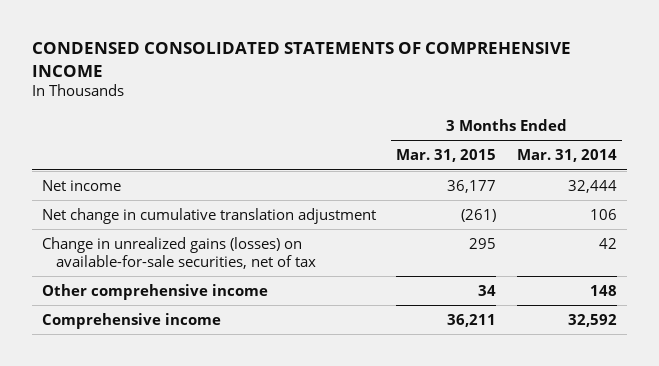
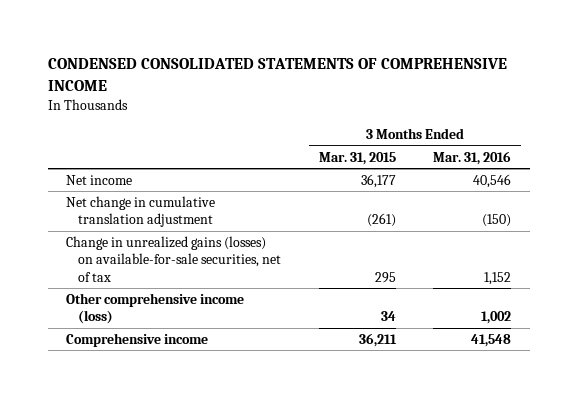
[516,149,617,163] Mar. 31, 2014 -> none
none -> [433,150,512,165] Mar. 31, 2016
[41,283,268,300] Other comprehensive income -> [66,292,245,325] Other comprehensive income (loss)

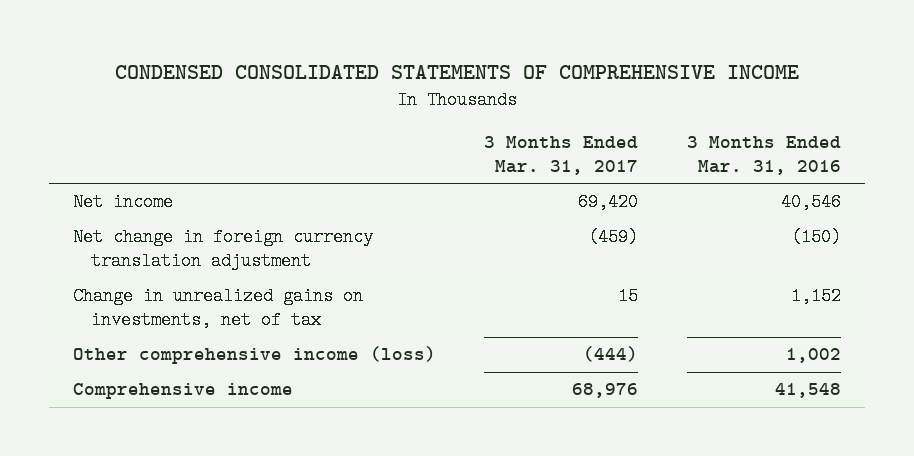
[318,151,396,165] Mar. 31, 2015 -> none
none -> [484,135,639,175] 3 Months Ended Mar. 31, 2017
[66,195,216,228] Net change in cumulative translation adjustment -> [72,228,373,271] Net change in foreign currency translation adjustment
[66,235,282,282] Change in unrealized gains (losses) on available-for-sale securities, net of tax -> [72,287,363,330] Change in unrealized gains on investments, net of tax

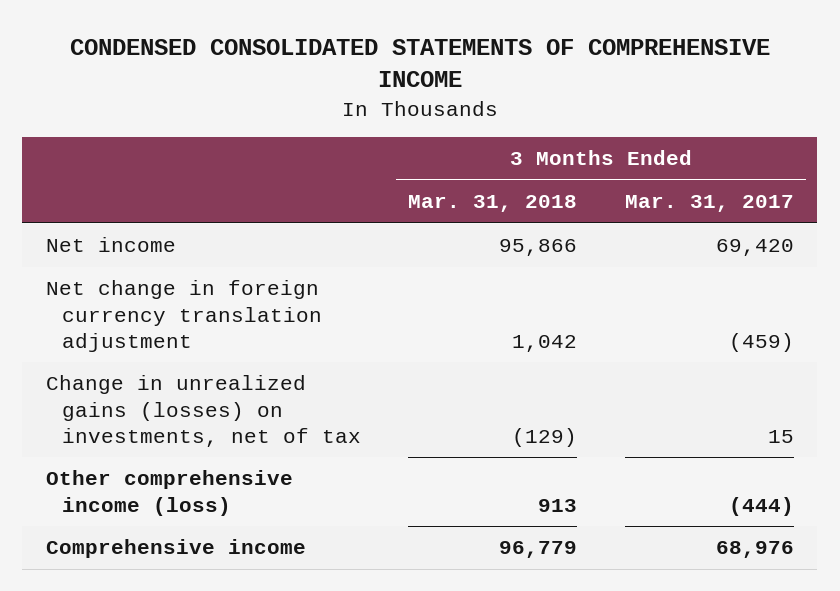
[686,135,841,175] 3 Months Ended Mar. 31, 2016 -> none
none -> [408,194,578,212] Mar. 31, 2018
[72,287,363,330] Change in unrealized gains on investments, net of tax -> [45,375,361,447] Change in unrealized gains (losses) on investments, net of tax

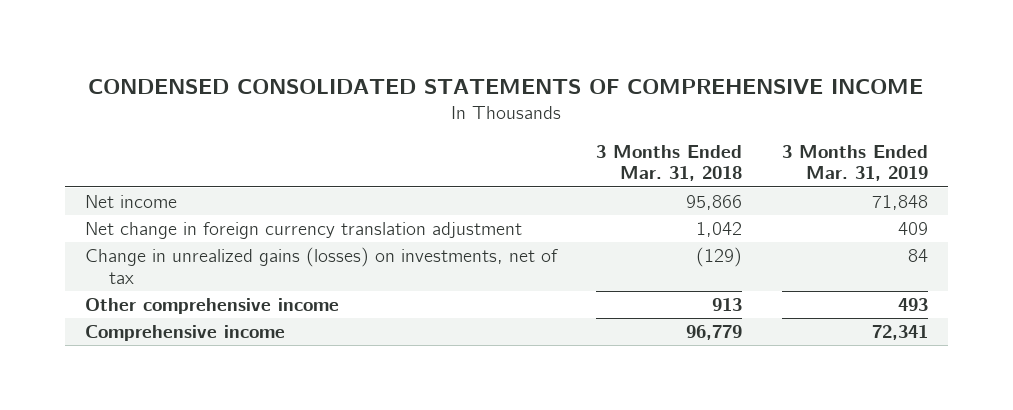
[624,194,794,212] Mar. 31, 2017 -> none
none -> [782,144,929,182] 3 Months Ended Mar. 31, 2019
[45,470,293,516] Other comprehensive income (loss) -> [84,298,339,315] Other comprehensive income

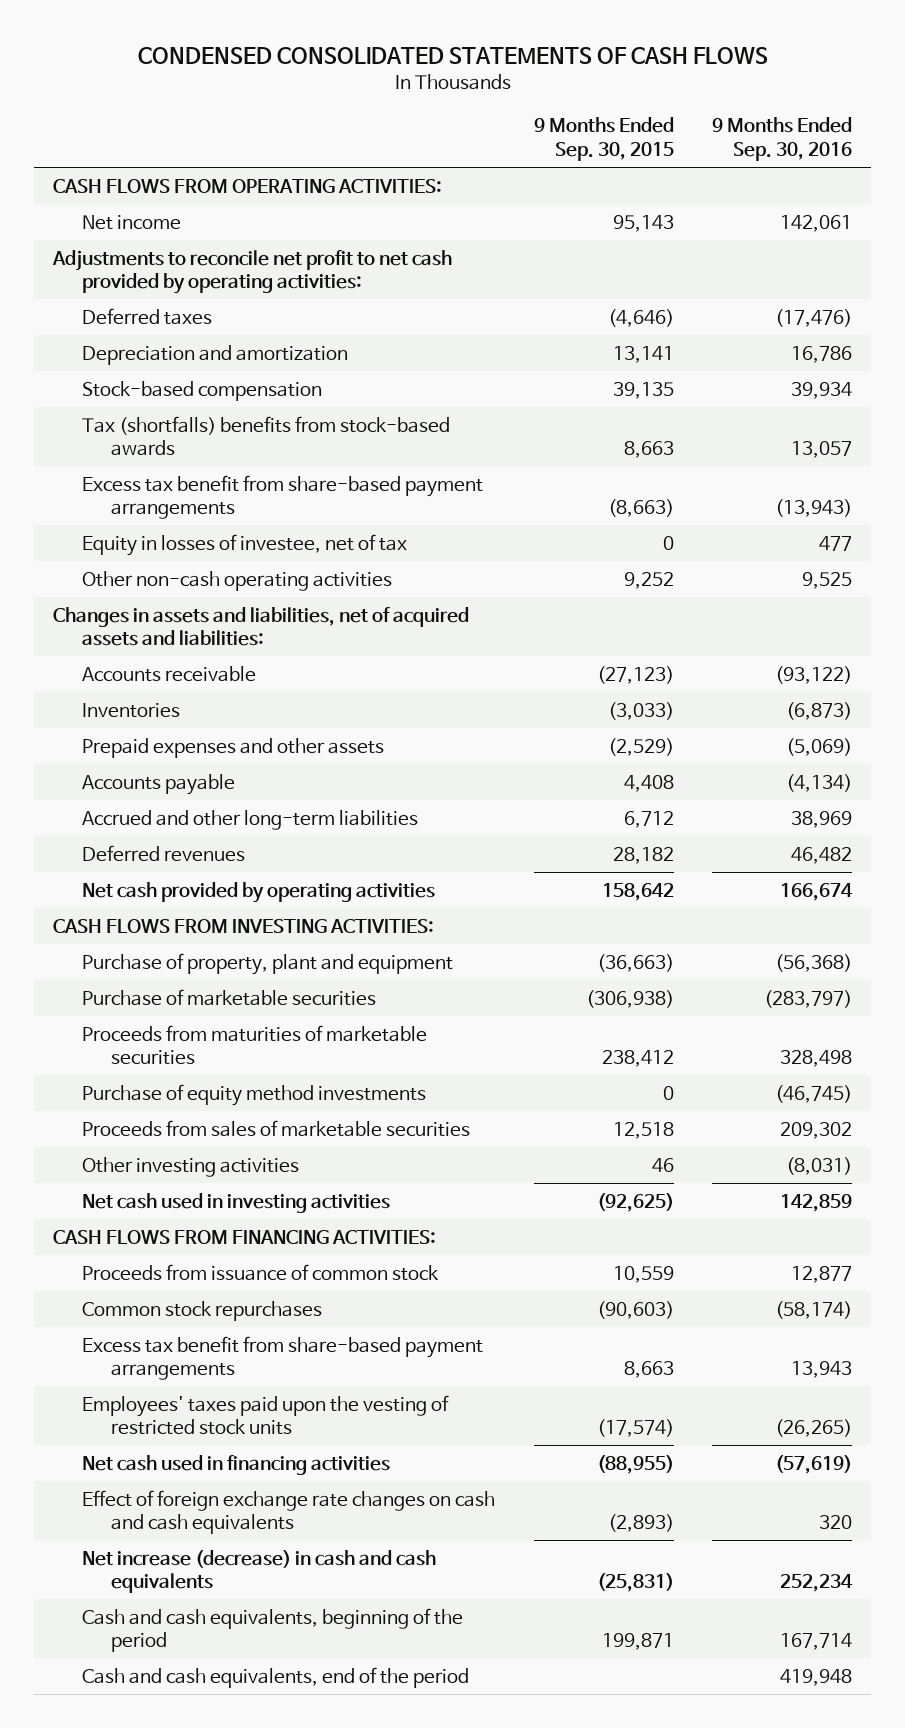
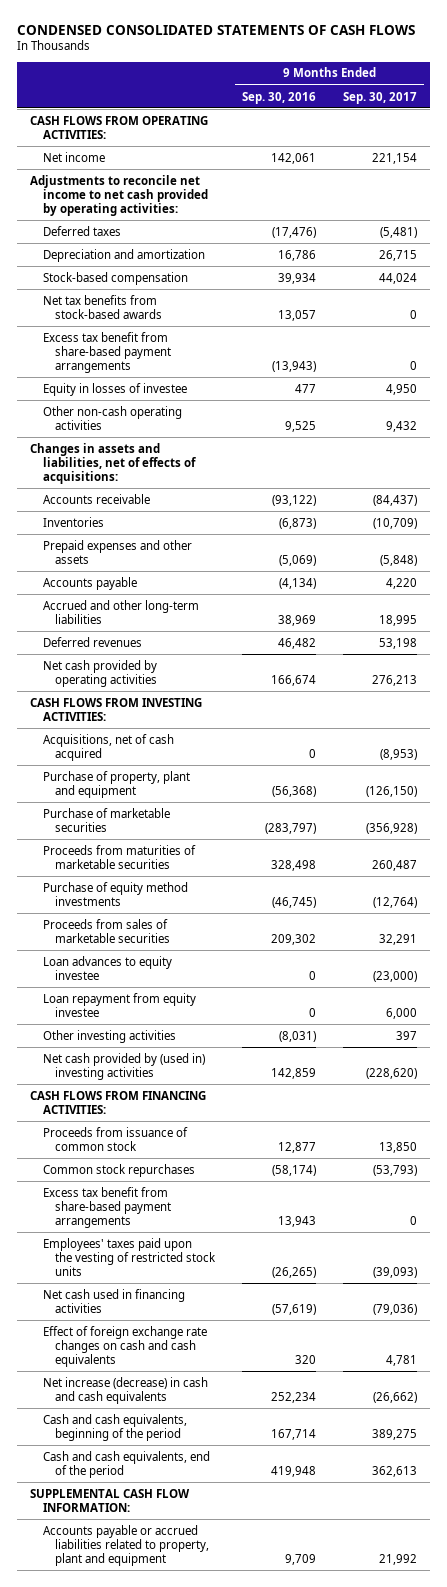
[533,117,674,162] 9 Months Ended Sep. 30, 2015 -> none
none -> [342,91,417,104] Sep. 30, 2017
[52,249,453,295] Adjustments to reconcile net profit to net cash provided by operating activities: -> [29,174,208,216] Adjustments to reconcile net income to net cash provided by operating activities:
[82,415,451,457] Tax (shortfalls) benefits from stock-based awards -> [42,294,163,319] Net tax benefits from stock-based awards
[82,533,408,556] Equity in losses of investee, net of tax -> [42,382,187,396] Equity in losses of investee
[53,606,470,647] Changes in assets and liabilities, net of acquired assets and liabilities: -> [29,442,196,484] Changes in assets and liabilities, net of effects of acquisitions:
none -> [42,733,174,761] Acquisitions, net of cash acquired
none -> [42,955,172,980] Loan advances to equity investee
none -> [42,992,196,1017] Loan repayment from equity investee
[82,1192,391,1213] Net cash used in investing activities -> [42,1052,205,1080] Net cash provided by (used in) investing activities
none -> [29,1488,190,1512] SUPPLEMENTAL CASH FLOW INFORMATION:
none -> [42,1524,210,1566] Accounts payable or accrued liabilities related to property, plant and equipment

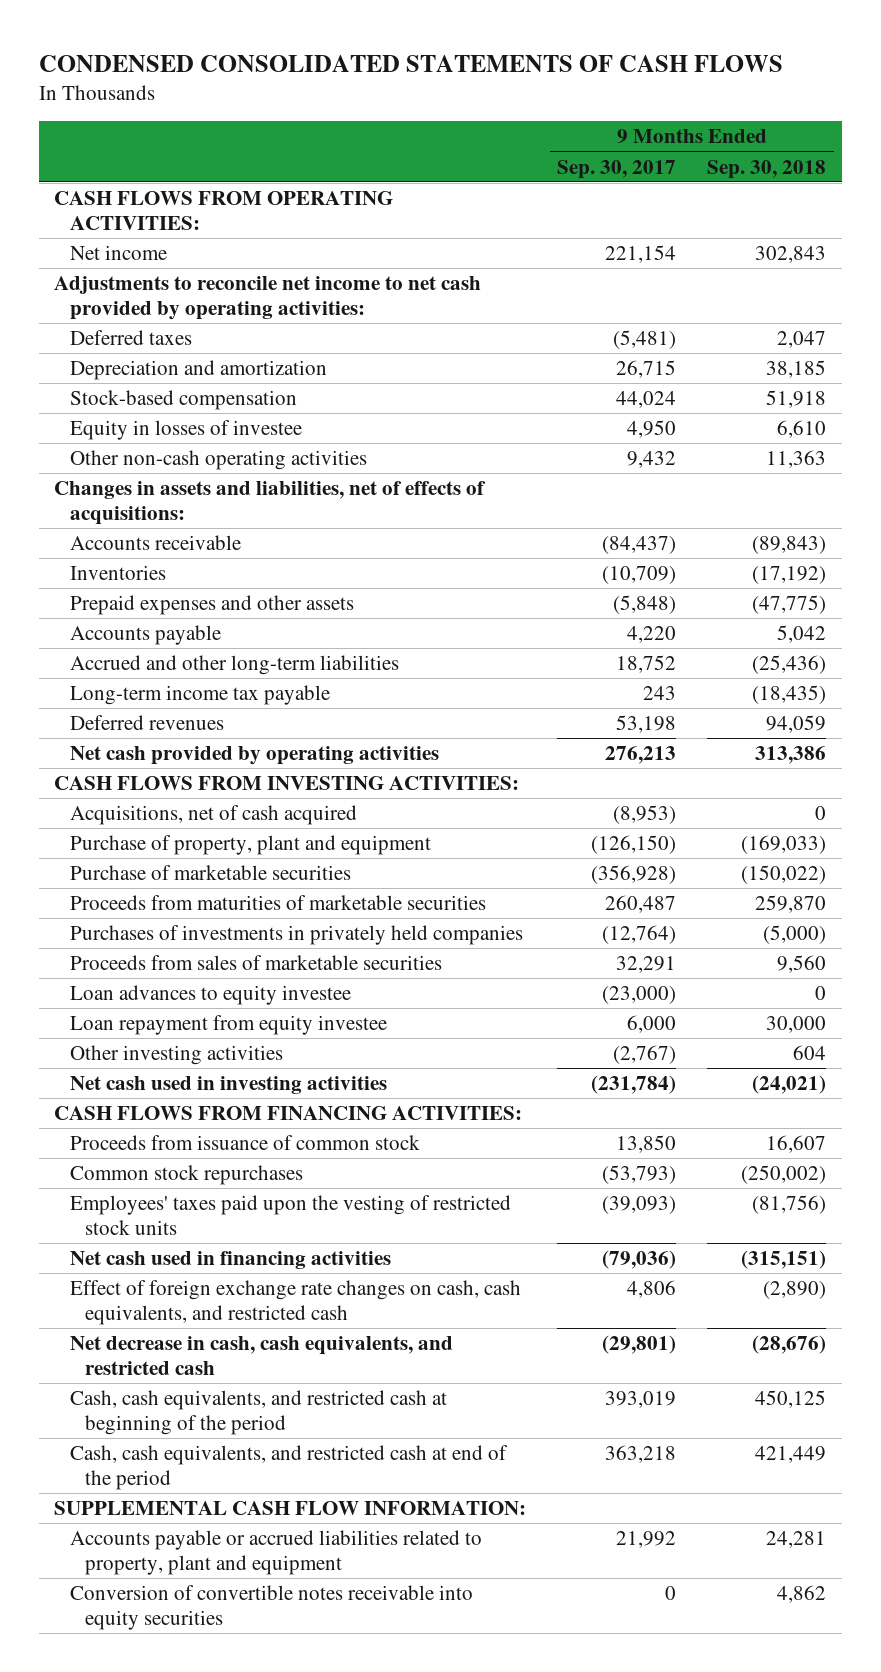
[242,91,317,104] Sep. 30, 2016 -> none
none -> [707,159,827,179] Sep. 30, 2018
[42,294,163,319] Net tax benefits from stock-based awards -> none
[42,331,172,373] Excess tax benefit from share-based payment arrangements -> none
[378,614,417,626] 18,995 -> [616,655,677,674] 18,752
none -> [69,685,330,706] Long-term income tax payable
[42,881,188,906] Purchase of equity method investments -> [69,925,523,946] Purchases of investments in privately held companies
[395,1030,417,1040] 397 -> [613,1045,677,1065] (2,767)
[42,1052,205,1080] Net cash provided by (used in) investing activities -> [69,1076,387,1095] Net cash used in investing activities
[365,1067,417,1079] (228,620) -> [591,1075,677,1095] (231,784)
[42,1186,172,1228] Excess tax benefit from share-based payment arrangements -> none
[42,1325,207,1367] Effect of foreign exchange rate changes on cash and cash equivalents -> [69,1280,521,1326] Effect of foreign exchange rate changes on cash, cash equivalents, and restricted cash
[385,1354,417,1366] 4,781 -> [627,1280,677,1299] 4,806
[42,1376,208,1404] Net increase (decrease) in cash and cash equivalents -> [69,1336,453,1376] Net decrease in cash, cash equivalents, and restricted cash
[372,1391,417,1403] (26,662) -> [602,1335,677,1355] (29,801)
[42,1413,187,1441] Cash and cash equivalents, beginning of the period -> [69,1390,447,1436] Cash, cash equivalents, and restricted cash at beginning of the period
[371,1428,417,1440] 389,275 -> [605,1391,677,1409] 393,019
[42,1450,210,1478] Cash and cash equivalents, end of the period -> [69,1445,508,1491] Cash, cash equivalents, and restricted cash at end of the period
[371,1465,417,1477] 362,613 -> [605,1445,677,1464] 363,218
none -> [69,1585,473,1631] Conversion of convertible notes receivable into equity securities

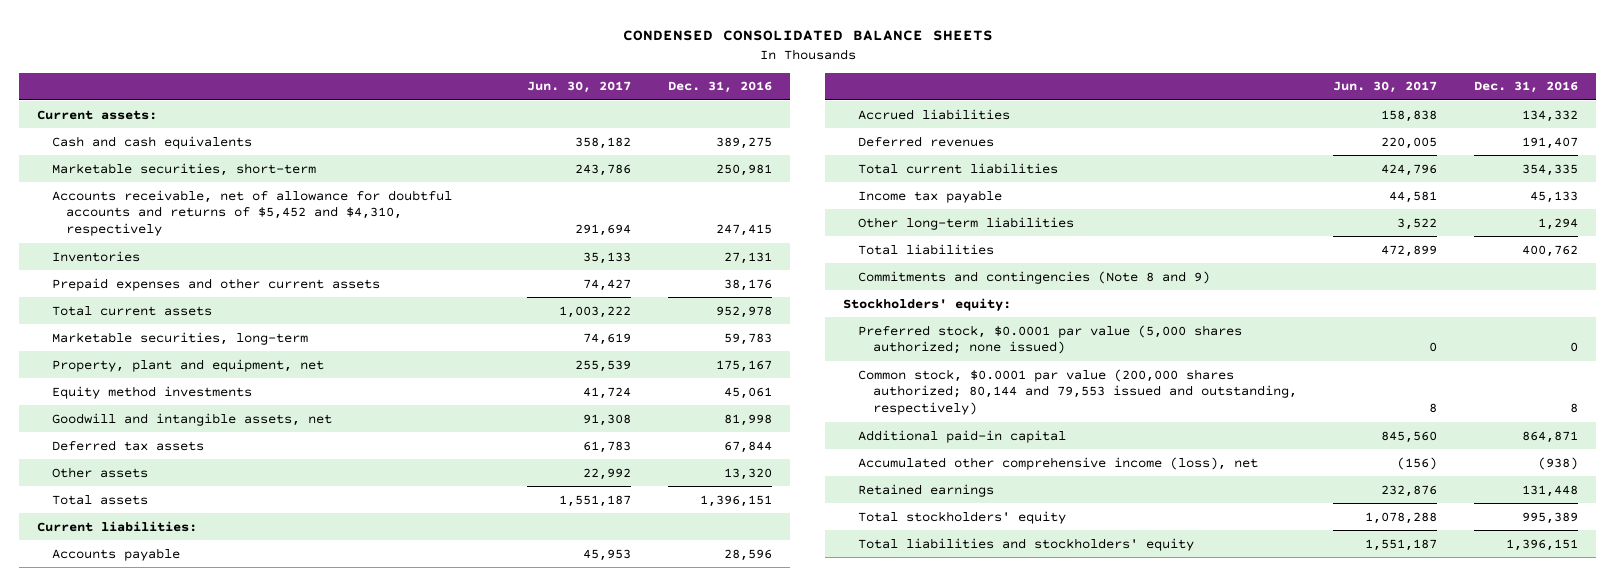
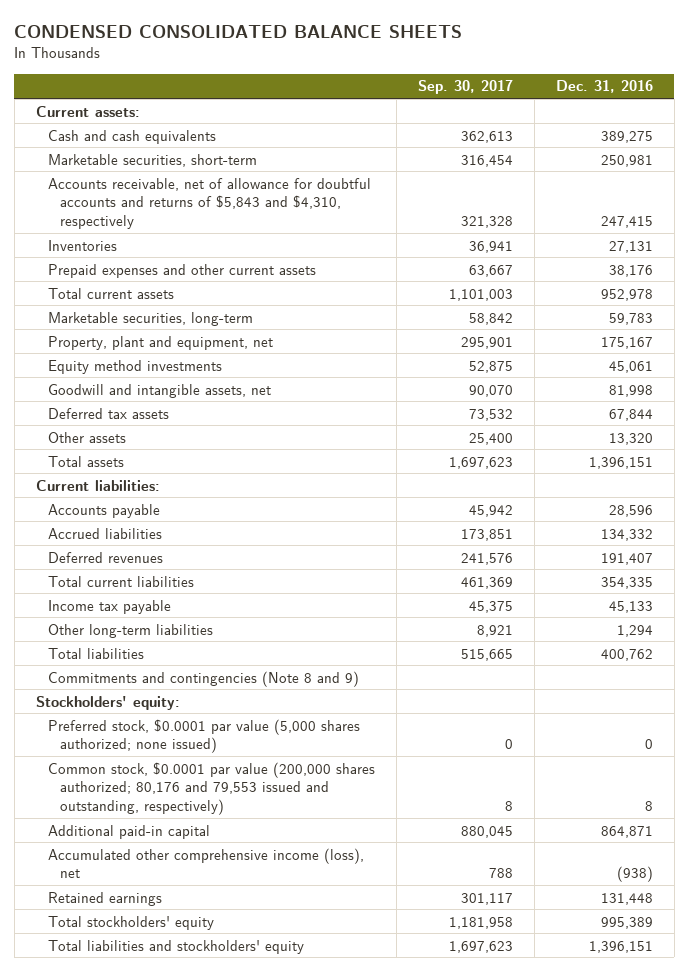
[527,81,632,94] Jun. 30, 2017 -> none
none -> [417,80,513,95] Sep. 30, 2017
[51,189,452,237] Accounts receivable, net of allowance for doubtful accounts and returns of $5,452 and $4,310, respectively -> [47,177,371,229] Accounts receivable, net of allowance for doubtful accounts and returns of $5,843 and $4,310, respectively
[857,368,1297,416] Common stock, $0.0001 par value (200,000 shares authorized; 80,144 and 79,553 issued and outstanding, respectively) -> [47,761,375,815] Common stock, $0.0001 par value (200,000 shares authorized; 80,176 and 79,553 issued and outstanding, respectively)

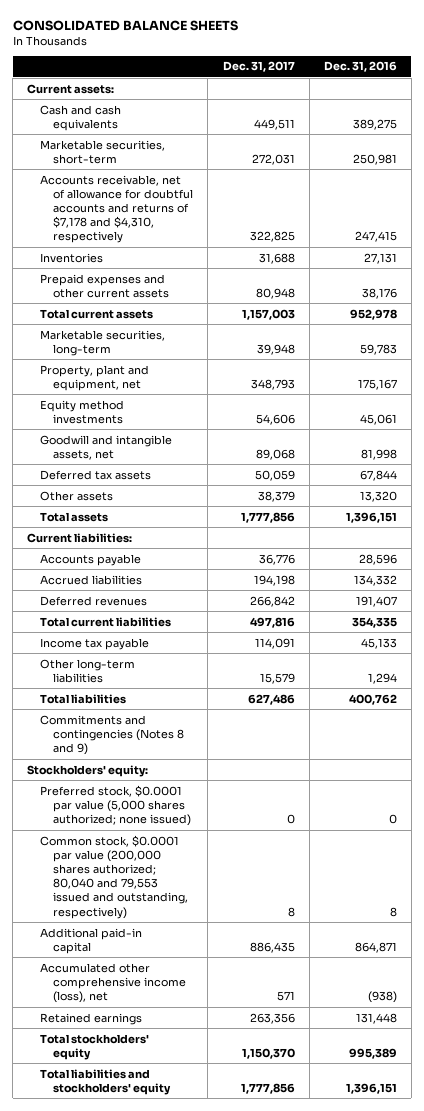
[14,25,463,39] CONDENSED CONSOLIDATED BALANCE SHEETS -> [12,19,238,31] CONSOLIDATED BALANCE SHEETS
[417,80,513,95] Sep. 30, 2017 -> none
none -> [222,61,295,73] Dec. 31, 2017
[47,177,371,229] Accounts receivable, net of allowance for doubtful accounts and returns of $5,843 and $4,310, respectively -> [40,174,194,244] Accounts receivable, net of allowance for doubtful accounts and returns of $7,178 and $4,310, respectively
[47,670,359,687] Commitments and contingencies (Note 8 and 9) -> [40,714,185,756] Commitments and contingencies (Notes 8 and 9)
[47,761,375,815] Common stock, $0.0001 par value (200,000 shares authorized; 80,176 and 79,553 issued and outstanding, respectively) -> [40,834,189,919] Common stock, $0.0001 par value (200,000 shares authorized; 80,040 and 79,553 issued and outstanding, respectively)

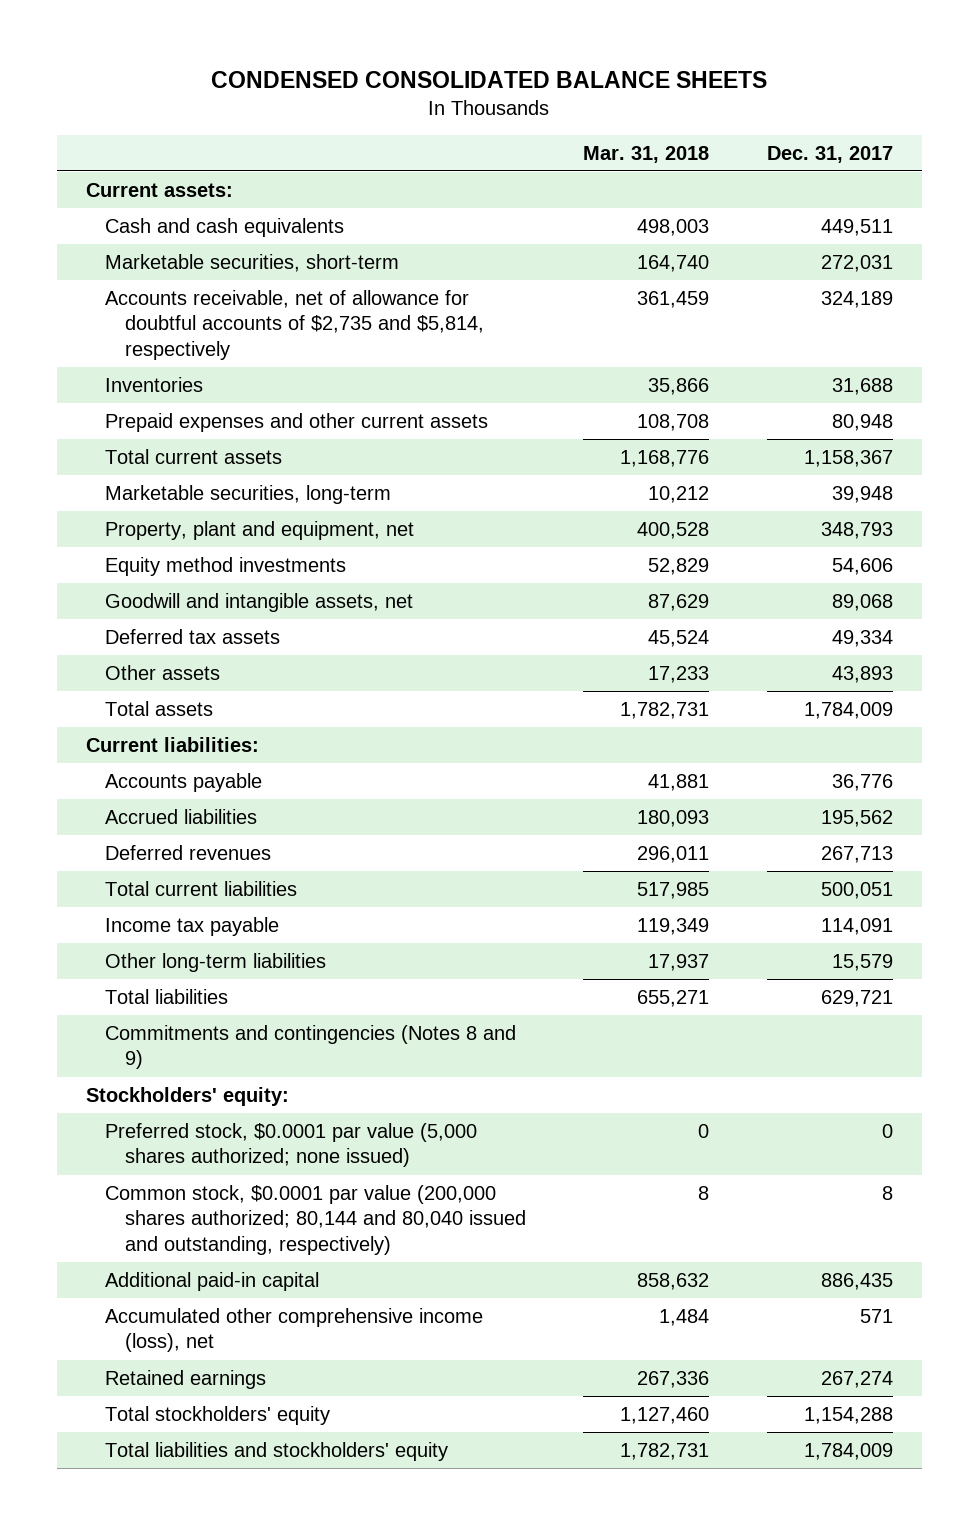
[12,19,238,31] CONSOLIDATED BALANCE SHEETS -> [211,70,768,88] CONDENSED CONSOLIDATED BALANCE SHEETS
[323,61,397,73] Dec. 31, 2016 -> none
none -> [583,145,710,163] Mar. 31, 2018
[40,174,194,244] Accounts receivable, net of allowance for doubtful accounts and returns of $7,178 and $4,310, respectively -> [105,290,484,360] Accounts receivable, net of allowance for doubtful accounts of $2,735 and $5,814, respectively
[249,231,295,243] 322,825 -> [821,291,894,309] 324,189
[241,308,295,320] 1,157,003 -> [804,450,894,468] 1,158,367
[254,469,295,481] 50,059 -> [832,630,894,648] 49,334
[257,490,295,502] 38,379 -> [832,666,894,684] 43,893
[240,511,295,523] 1,777,856 -> [804,702,894,720] 1,784,009
[253,574,295,586] 194,198 -> [821,810,894,828] 195,562
[249,595,295,607] 266,842 -> [821,846,894,864] 267,713
[249,616,295,628] 497,816 -> [821,882,894,900] 500,051
[247,693,295,705] 627,486 -> [821,990,894,1008] 629,721
[40,834,189,919] Common stock, $0.0001 par value (200,000 shares authorized; 80,040 and 79,553 issued and outstanding, respectively) -> [105,1185,526,1255] Common stock, $0.0001 par value (200,000 shares authorized; 80,144 and 80,040 issued and outstanding, respectively)
[249,1012,295,1024] 263,356 -> [821,1371,894,1389] 267,274
[241,1047,295,1059] 1,150,370 -> [804,1407,894,1425] 1,154,288
[240,1082,295,1094] 1,777,856 -> [804,1443,894,1461] 1,784,009

